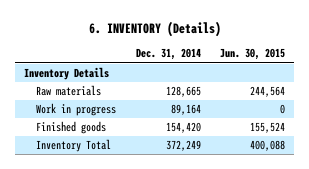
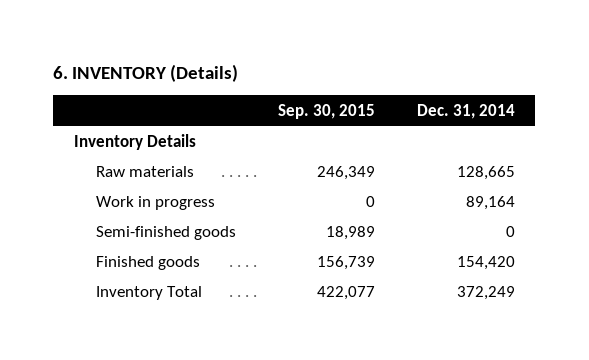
[219,48,285,61] Jun. 30, 2015 -> none
none -> [277,103,375,119] Sep. 30, 2015
none -> [96,226,237,241] Semi-finished goods

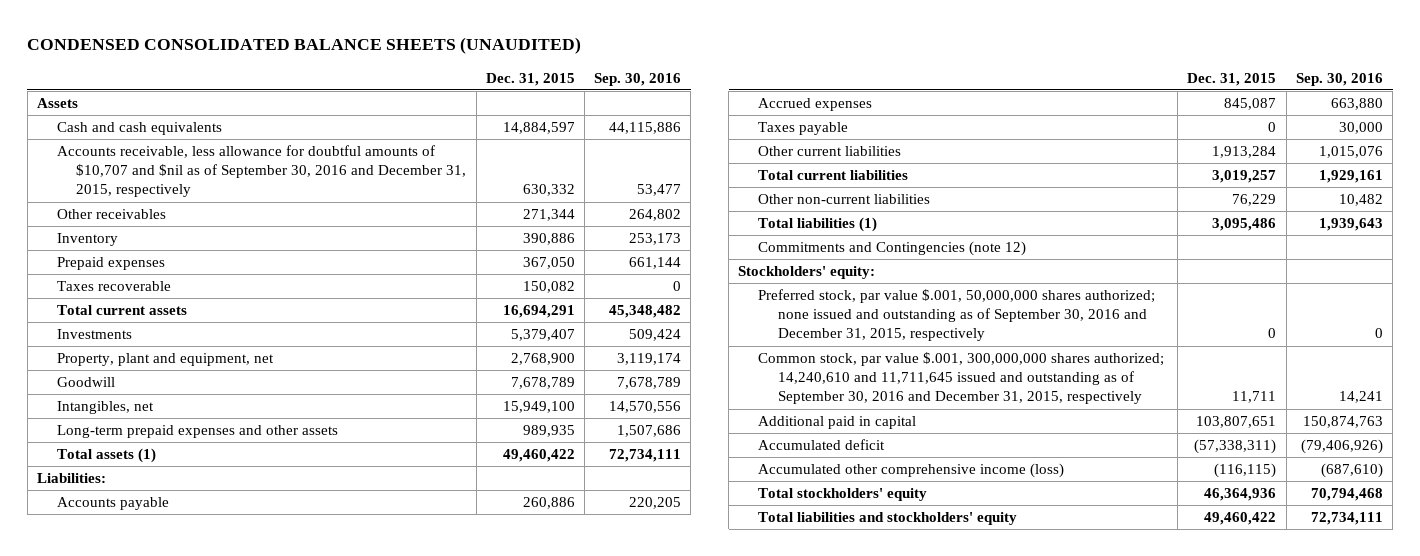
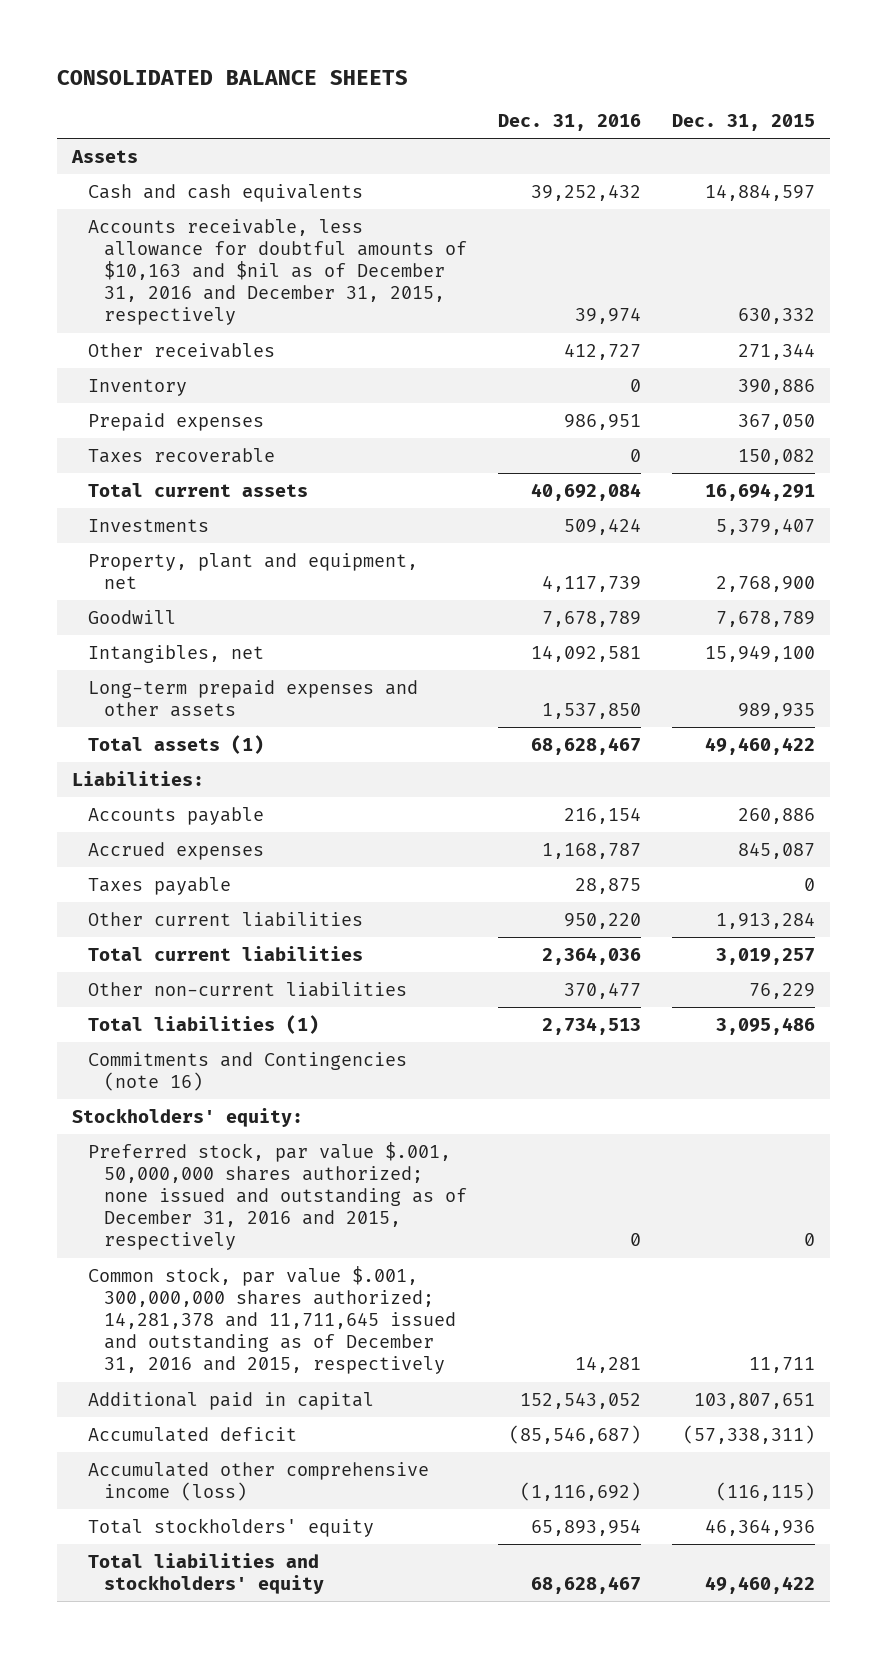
[27,37,582,55] CONDENSED CONSOLIDATED BALANCE SHEETS (UNAUDITED) -> [56,69,408,85] CONSOLIDATED BALANCE SHEETS
[594,72,682,86] Sep. 30, 2016 -> none
none -> [498,113,642,131] Dec. 31, 2016
[56,144,467,198] Accounts receivable, less allowance for doubtful amounts of $10,707 and $nil as of September 30, 2016 and December 31, 2015, respectively -> [88,218,468,326] Accounts receivable, less allowance for doubtful amounts of $10,163 and $nil as of December 31, 2016 and December 31, 2015, respectively
[758,240,1027,256] Commitments and Contingencies (note 12) -> [88,1051,408,1092] Commitments and Contingencies (note 16)
[758,288,1156,342] Preferred stock, par value $.001, 50,000,000 shares authorized; none issued and outstanding as of September 30, 2016 and December 31, 2015, respectively -> [88,1141,468,1251] Preferred stock, par value $.001, 50,000,000 shares authorized; none issued and outstanding as of December 31, 2016 and 2015, respectively
[758,351,1165,405] Common stock, par value $.001, 300,000,000 shares authorized; 14,240,610 and 11,711,645 issued and outstanding as of September 30, 2016 and December 31, 2015, respectively -> [88,1265,457,1375] Common stock, par value $.001, 300,000,000 shares authorized; 14,281,378 and 11,711,645 issued and outstanding as of December 31, 2016 and 2015, respectively

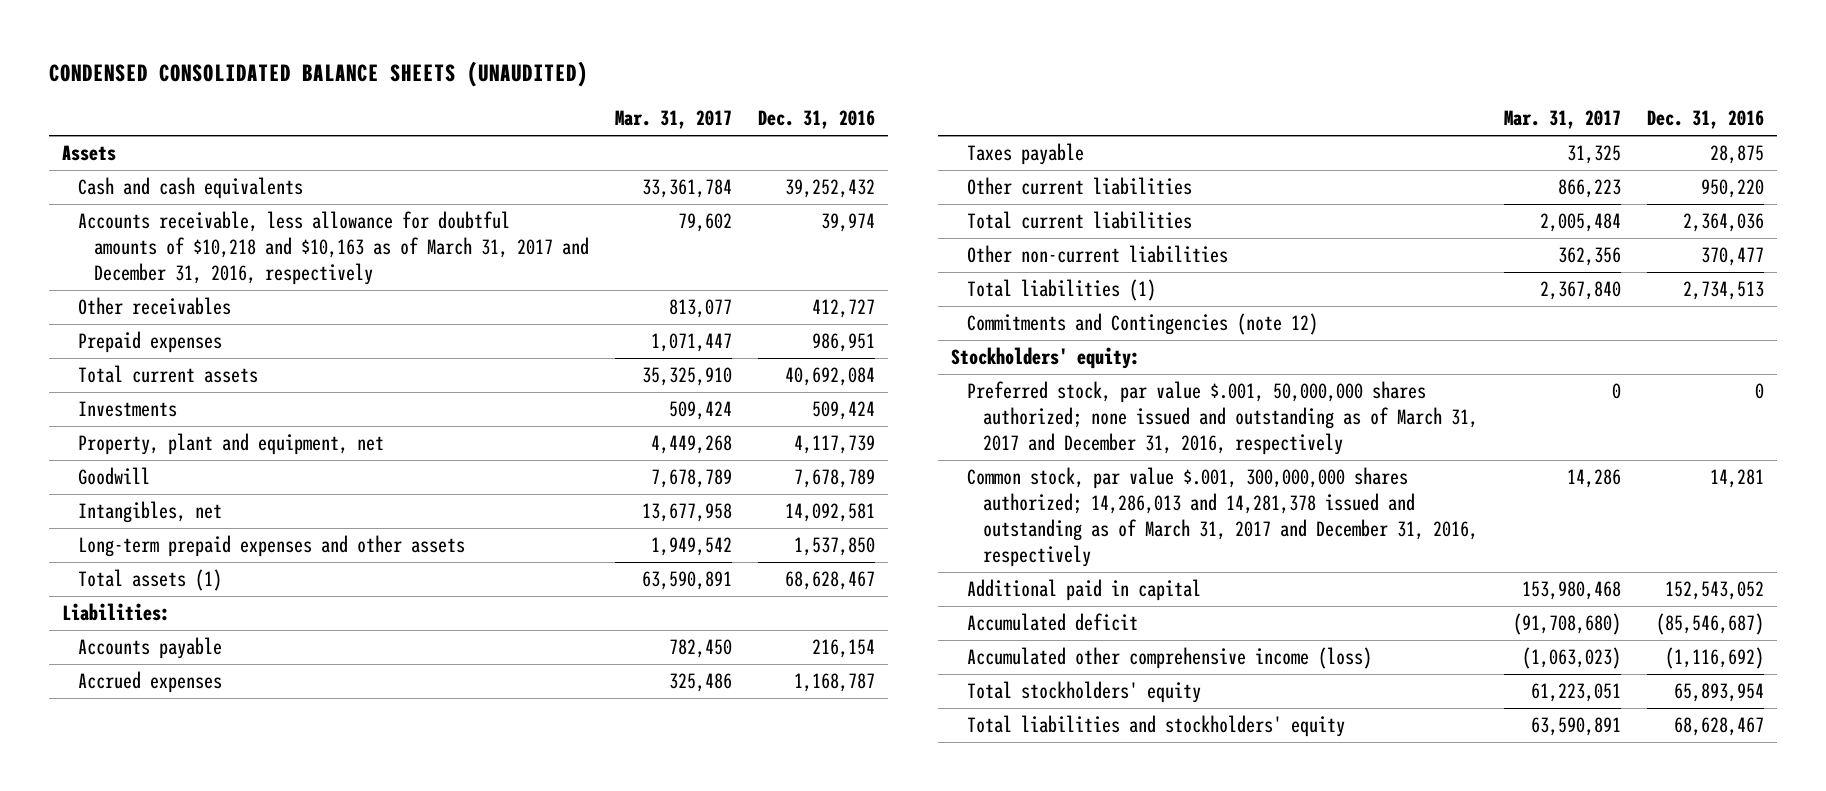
[56,69,408,85] CONSOLIDATED BALANCE SHEETS -> [49,60,589,87] CONDENSED CONSOLIDATED BALANCE SHEETS (UNAUDITED)
[672,113,816,131] Dec. 31, 2015 -> none
none -> [614,110,732,130] Mar. 31, 2017
[88,218,468,326] Accounts receivable, less allowance for doubtful amounts of $10,163 and $nil as of December 31, 2016 and December 31, 2015, respectively -> [77,211,589,286] Accounts receivable, less allowance for doubtful amounts of $10,218 and $10,163 as of March 31, 2017 and December 31, 2016, respectively
[88,378,188,396] Inventory -> none
[88,447,276,463] Taxes recoverable -> none
[88,1051,408,1092] Commitments and Contingencies (note 16) -> [967,313,1319,336] Commitments and Contingencies (note 12)
[88,1141,468,1251] Preferred stock, par value $.001, 50,000,000 shares authorized; none issued and outstanding as of December 31, 2016 and 2015, respectively -> [967,381,1478,456] Preferred stock, par value $.001, 50,000,000 shares authorized; none issued and outstanding as of March 31, 2017 and December 31, 2016, respectively
[88,1265,457,1375] Common stock, par value $.001, 300,000,000 shares authorized; 14,281,378 and 11,711,645 issued and outstanding as of December 31, 2016 and 2015, respectively -> [967,467,1478,567] Common stock, par value $.001, 300,000,000 shares authorized; 14,286,013 and 14,281,378 issued and outstanding as of March 31, 2017 and December 31, 2016, respectively

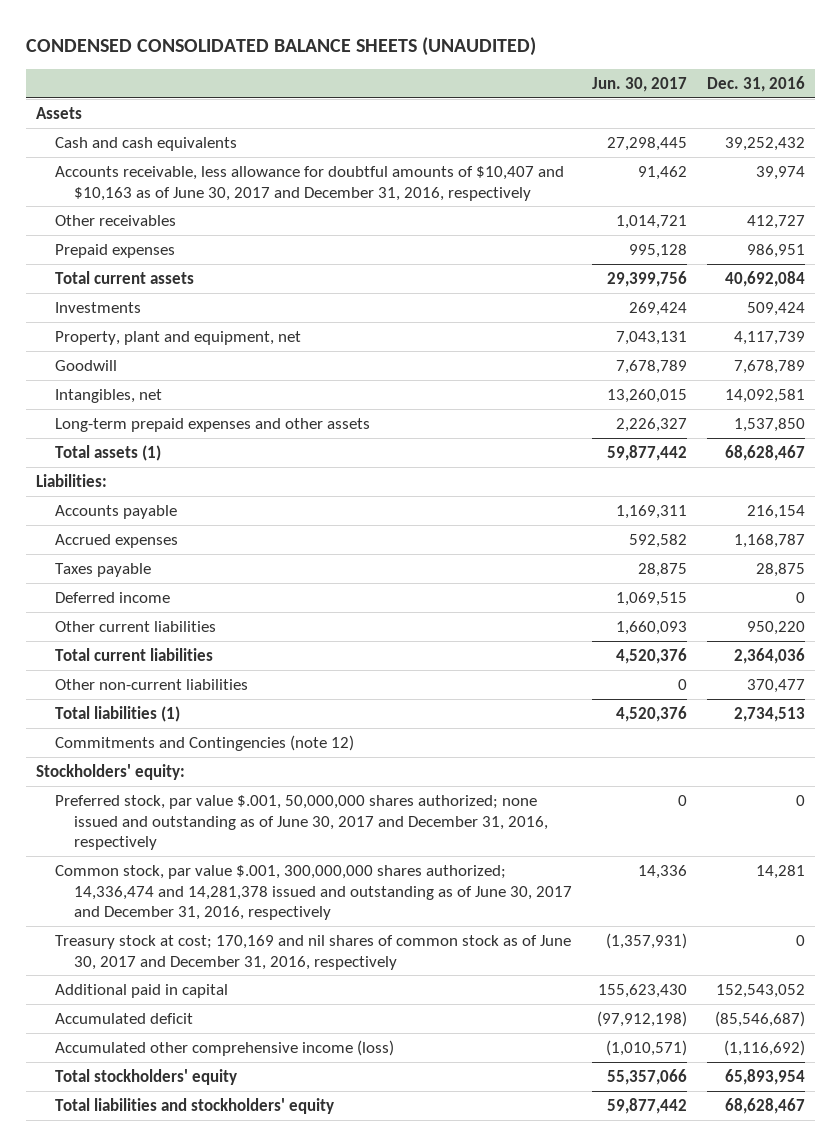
[614,110,732,130] Mar. 31, 2017 -> none
none -> [591,76,687,92] Jun. 30, 2017
[77,211,589,286] Accounts receivable, less allowance for doubtful amounts of $10,218 and $10,163 as of March 31, 2017 and December 31, 2016, respectively -> [54,165,564,201] Accounts receivable, less allowance for doubtful amounts of $10,407 and $10,163 as of June 30, 2017 and December 31, 2016, respectively
none -> [54,591,170,603] Deferred income
[967,381,1478,456] Preferred stock, par value $.001, 50,000,000 shares authorized; none issued and outstanding as of March 31, 2017 and December 31, 2016, respectively -> [54,794,548,851] Preferred stock, par value $.001, 50,000,000 shares authorized; none issued and outstanding as of June 30, 2017 and December 31, 2016, respectively
[967,467,1478,567] Common stock, par value $.001, 300,000,000 shares authorized; 14,286,013 and 14,281,378 issued and outstanding as of March 31, 2017 and December 31, 2016, respectively -> [54,864,572,921] Common stock, par value $.001, 300,000,000 shares authorized; 14,336,474 and 14,281,378 issued and outstanding as of June 30, 2017 and December 31, 2016, respectively
none -> [54,934,571,970] Treasury stock at cost; 170,169 and nil shares of common stock as of June 30, 2017 and December 31, 2016, respectively

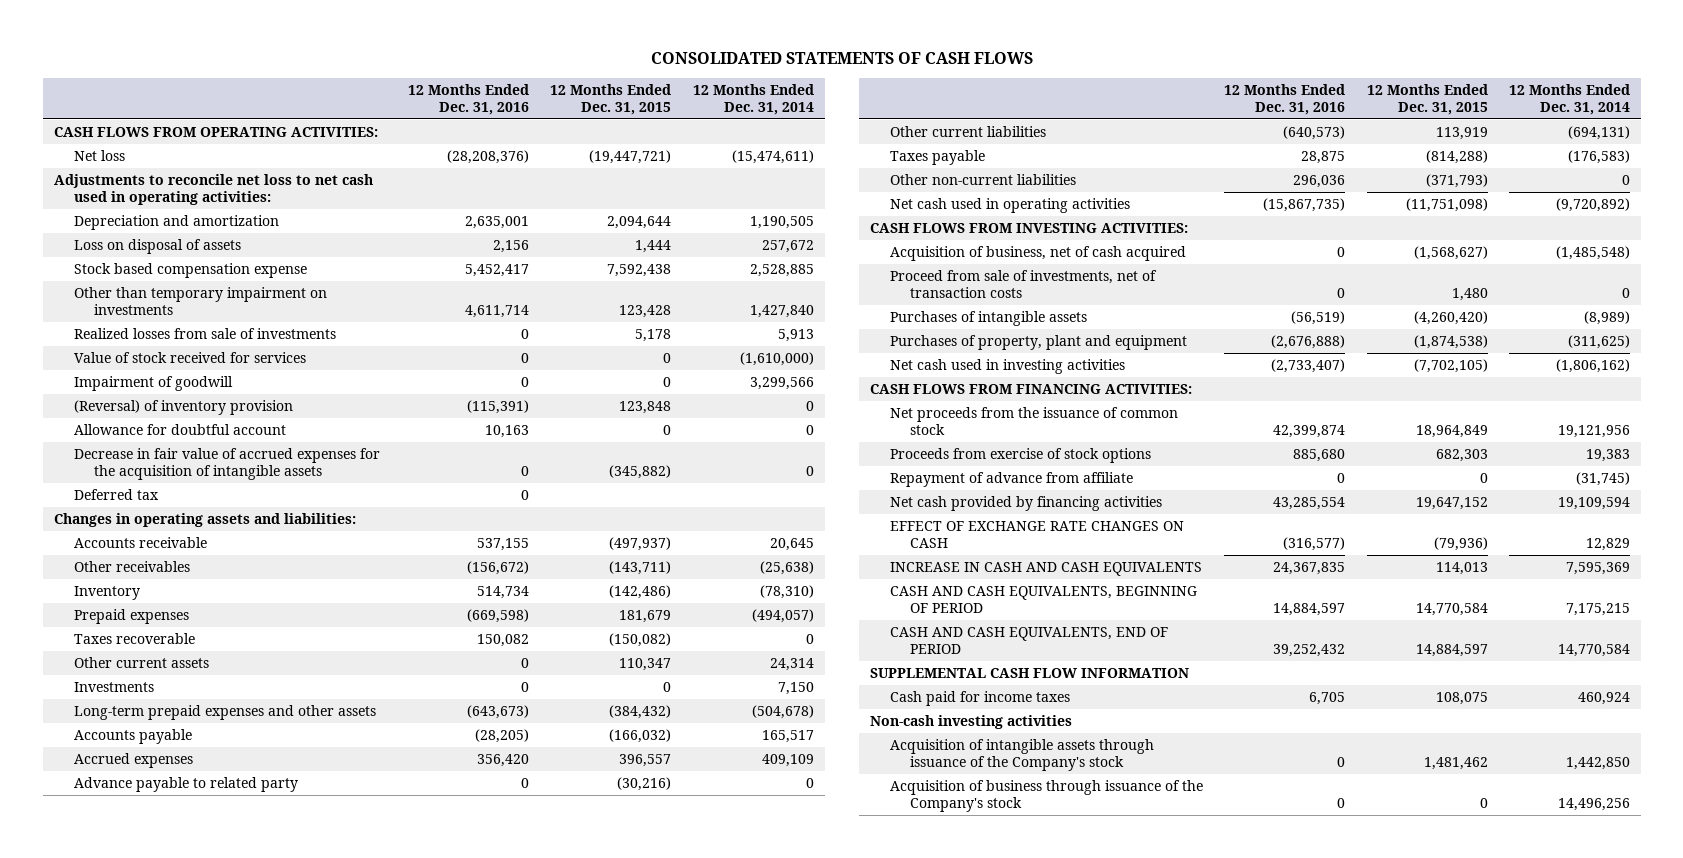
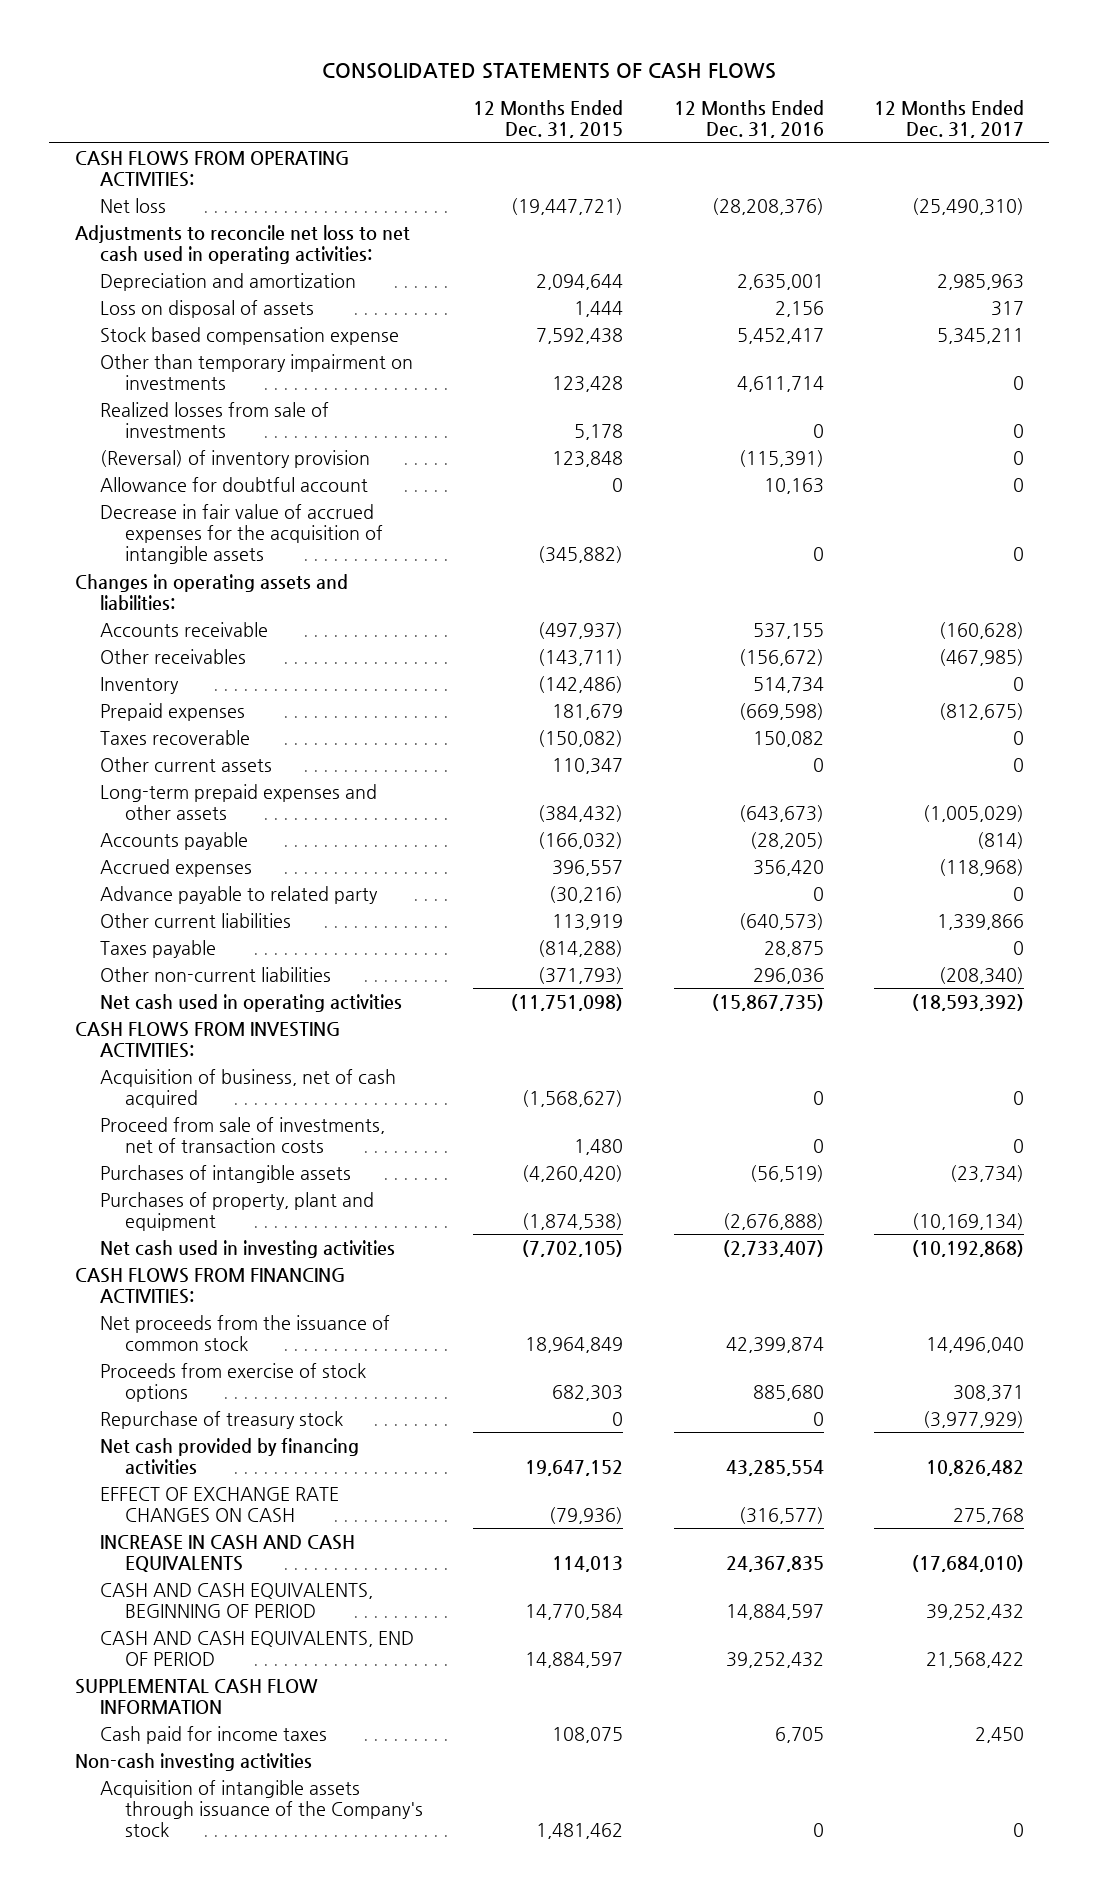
[692,84,814,115] 12 Months Ended Dec. 31, 2014 -> none
none -> [873,99,1024,139] 12 Months Ended Dec. 31, 2017
[73,352,306,364] Value of stock received for services -> none
[73,376,233,392] Impairment of goodwill -> none
[73,489,159,501] Deferred tax -> none
[73,682,154,693] Investments -> none
[889,472,1133,488] Repayment of advance from affiliate -> none
none -> [99,1410,343,1429] Repurchase of treasury stock
[889,780,1203,812] Acquisition of business through issuance of the Company's stock -> none

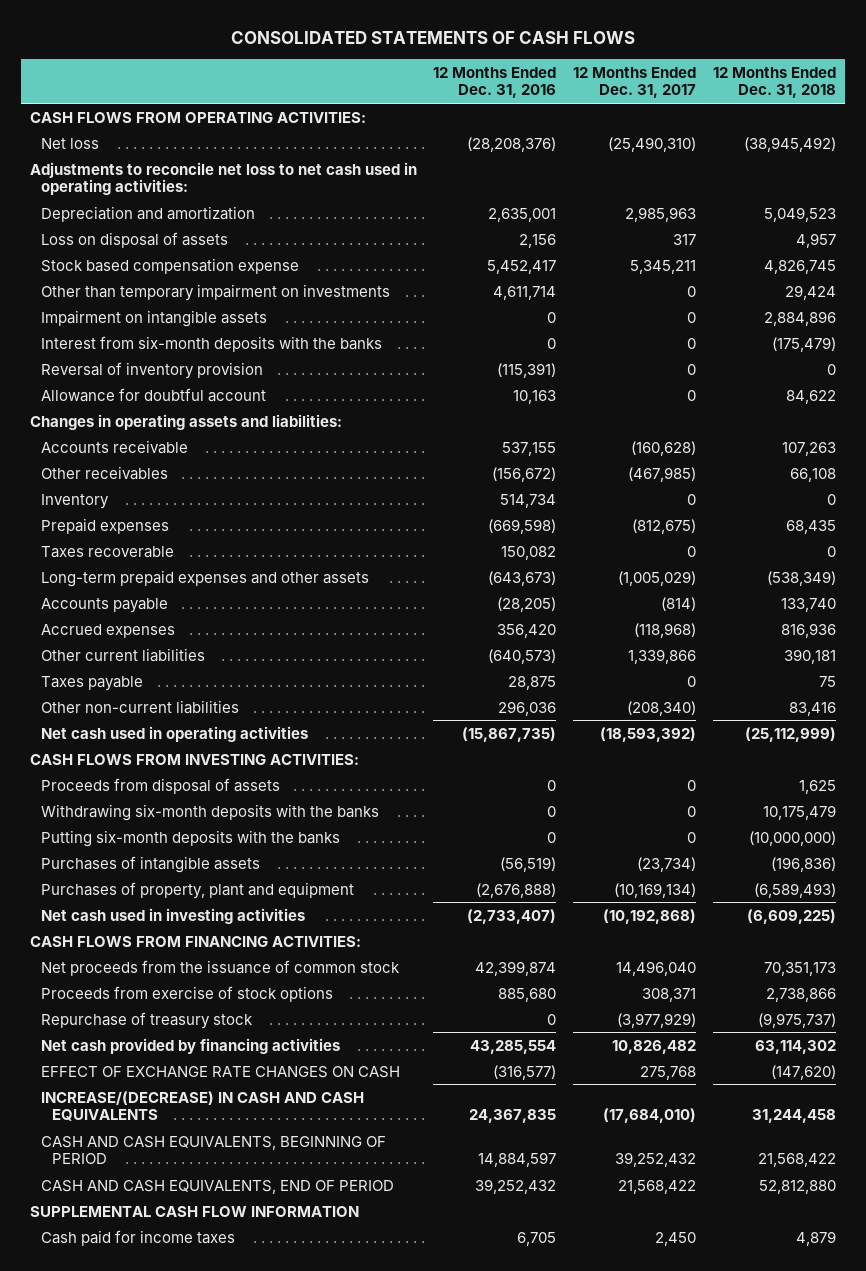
[473,99,624,139] 12 Months Ended Dec. 31, 2015 -> none
none -> [713,67,837,99] 12 Months Ended Dec. 31, 2018
[99,401,329,439] Realized losses from sale of investments -> none
none -> [40,309,267,327] Impairment on intangible assets
none -> [40,335,382,352] Interest from six-month deposits with the banks
[99,449,370,468] (Reversal) of inventory provision -> [40,361,263,379] Reversal of inventory provision
[99,503,384,565] Decrease in fair value of accrued expenses for the acquisition of intangible assets -> none
[99,756,272,772] Other current assets -> none
[99,885,378,904] Advance payable to related party -> none
[99,1068,396,1109] Acquisition of business, net of cash acquired -> none
[99,1116,385,1154] Proceed from sale of investments, net of transaction costs -> none
none -> [40,777,280,794] Proceeds from disposal of assets
none -> [40,803,379,821] Withdrawing six-month deposits with the banks
none -> [40,829,340,847] Putting six-month deposits with the banks
[99,1534,355,1573] INCREASE IN CASH AND CASH EQUIVALENTS -> [40,1090,364,1121] INCREASE/(DECREASE) IN CASH AND CASH EQUIVALENTS
[74,1752,312,1771] Non-cash investing activities -> none
[99,1779,424,1838] Acquisition of intangible assets through issuance of the Company's stock -> none

